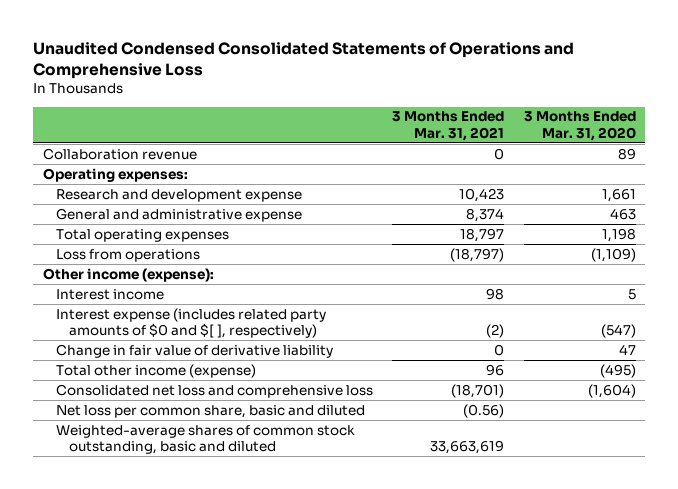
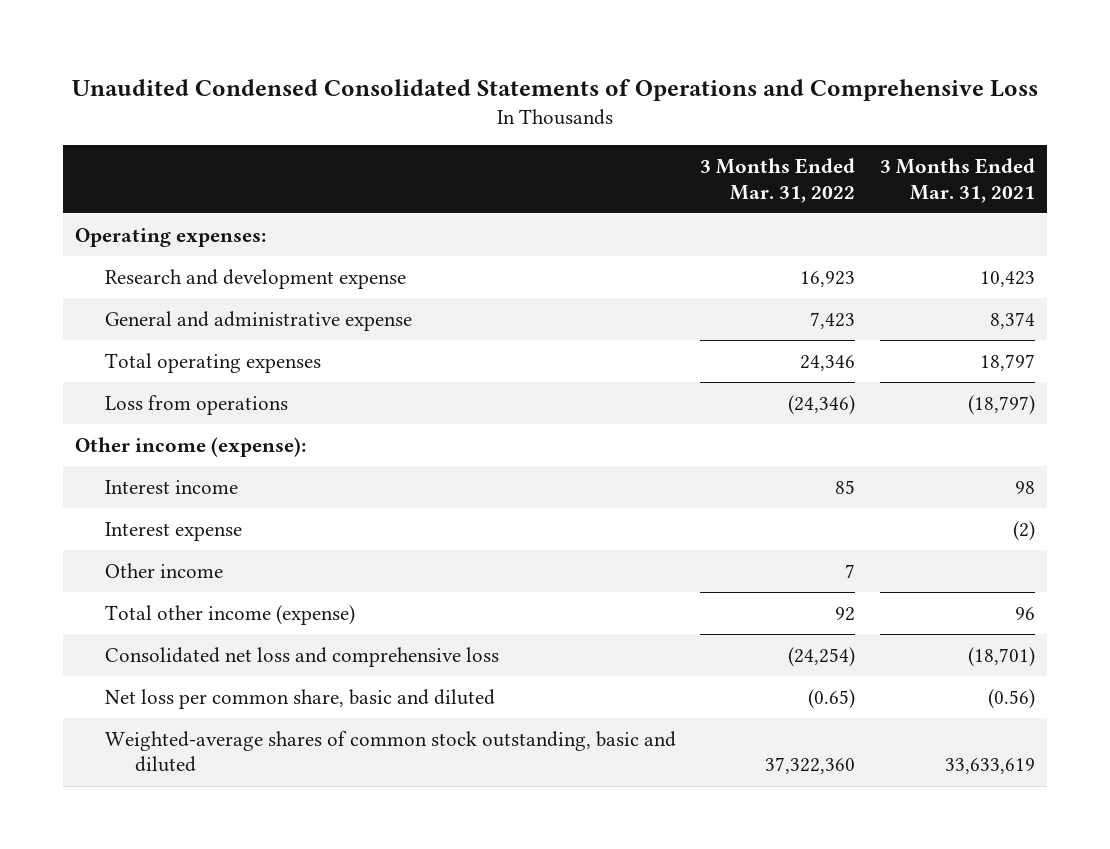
[523,111,636,141] 3 Months Ended Mar. 31, 2020 -> none
none -> [700,158,856,203] 3 Months Ended Mar. 31, 2022
[42,147,197,160] Collaboration revenue -> none
[55,343,333,358] Change in fair value of derivative liability -> none
[55,307,326,339] Interest expense (includes related party amounts of $0 and $[ ], respectively) -> [105,521,243,541] Interest expense
none -> [105,562,224,578] Other income
[430,440,505,455] 33,663,619 -> [944,758,1035,775] 33,633,619

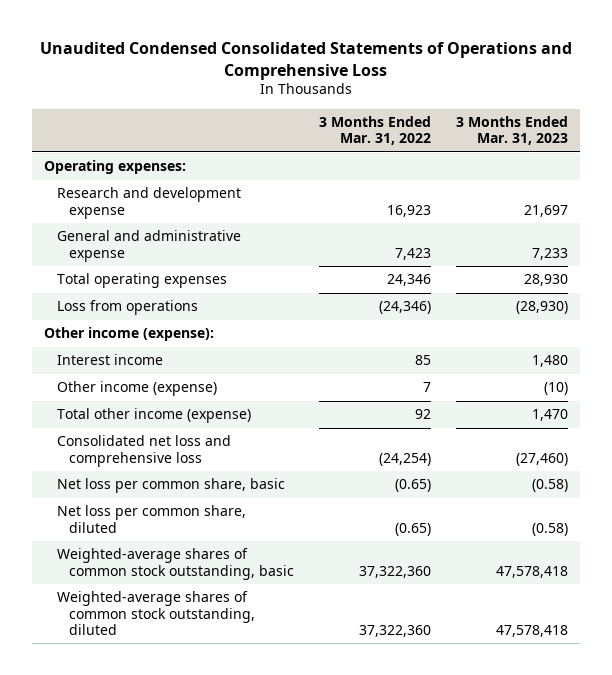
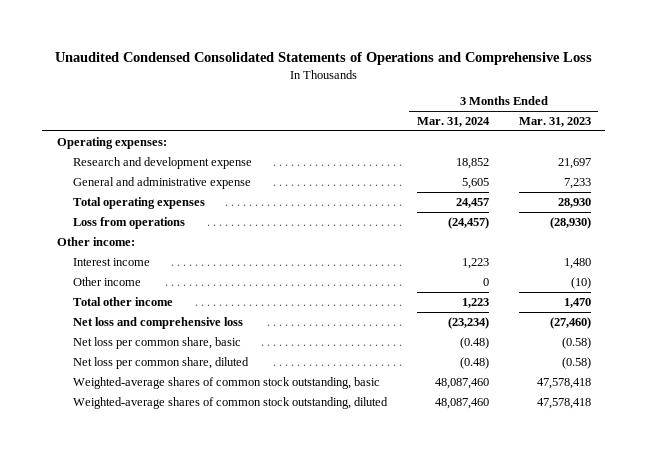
[318,115,431,146] 3 Months Ended Mar. 31, 2022 -> none
none -> [416,116,490,127] Mar. 31, 2024
[44,327,215,342] Other income (expense): -> [56,236,135,246] Other income:
[56,381,217,397] Other income (expense) -> [73,276,142,286] Other income
[56,408,251,424] Total other income (expense) -> [73,296,174,306] Total other income
[56,435,231,467] Consolidated net loss and comprehensive loss -> [73,316,244,329] Net loss and comprehensive loss

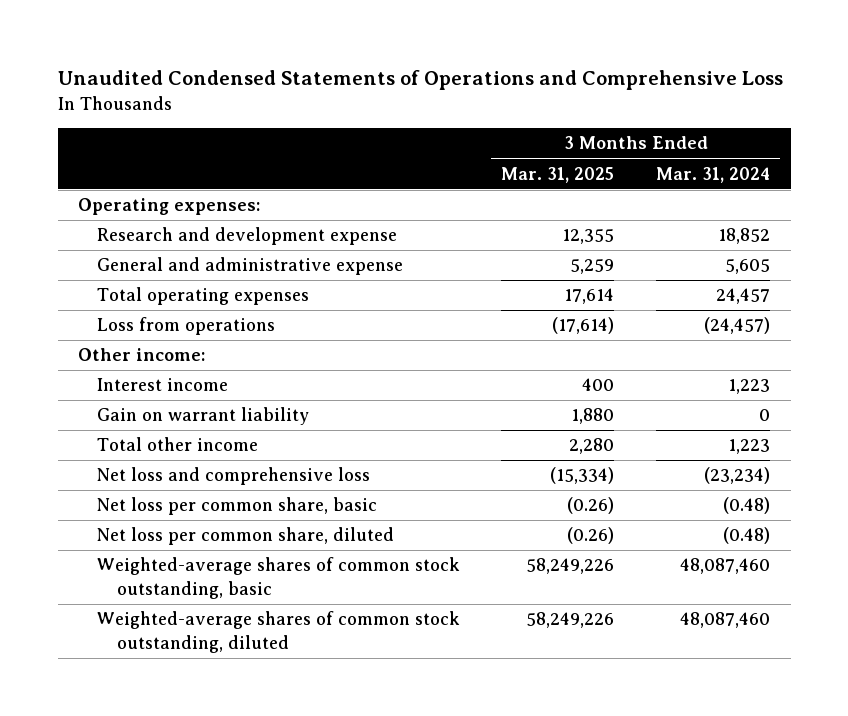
[54,51,592,65] Unaudited Condensed Consolidated Statements of Operations and Comprehensive Loss -> [57,70,783,91] Unaudited Condensed Statements of Operations and Comprehensive Loss
[518,116,591,127] Mar. 31, 2023 -> none
none -> [501,166,615,183] Mar. 31, 2025
[73,276,142,286] Other income -> none
none -> [97,407,310,426] Gain on warrant liability

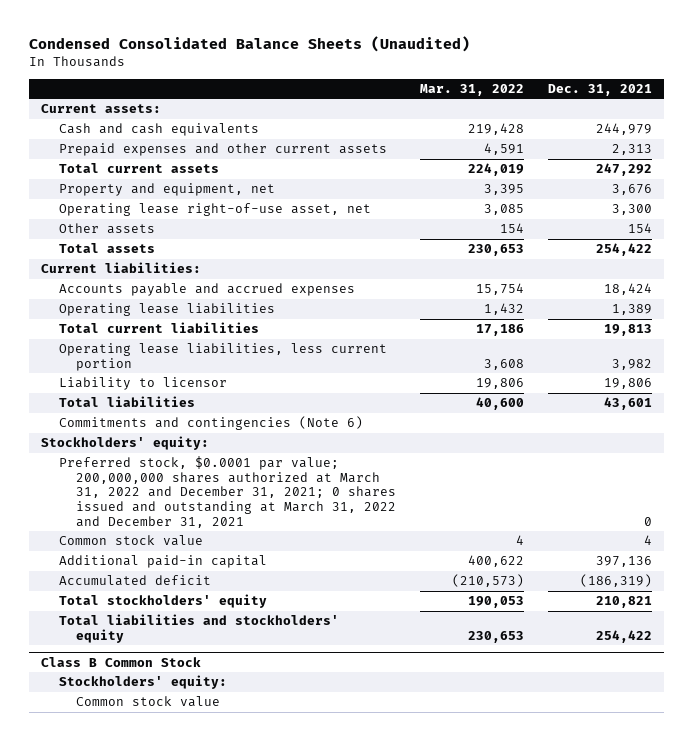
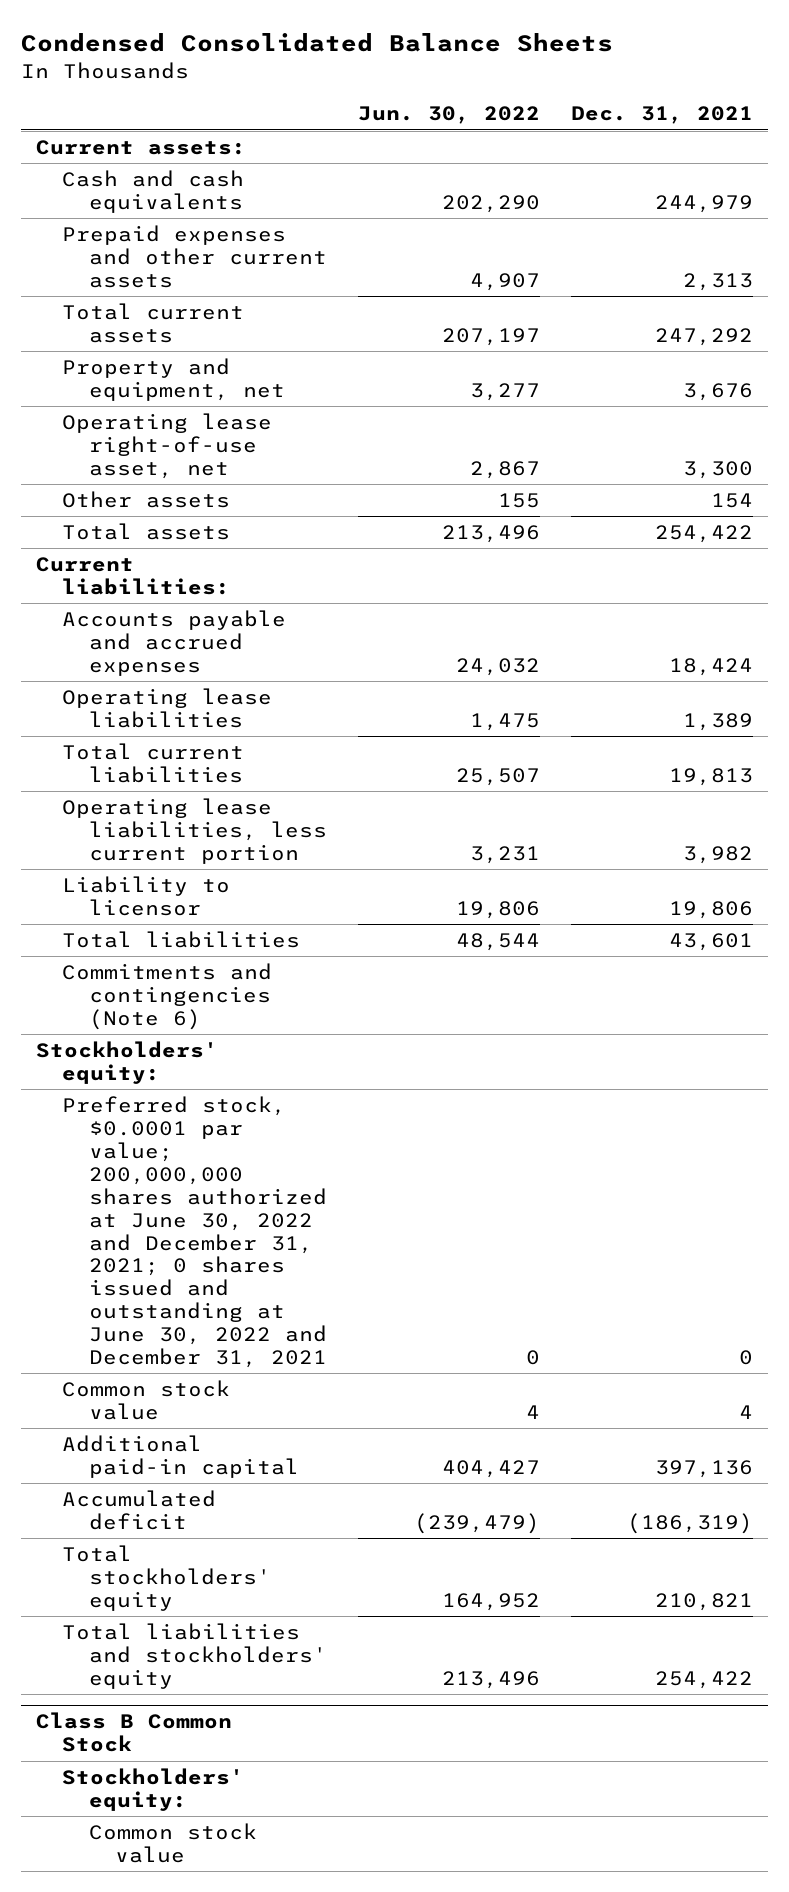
[29,35,471,52] Condensed Consolidated Balance Sheets (Unaudited) -> [20,33,613,53] Condensed Consolidated Balance Sheets
[419,83,524,96] Mar. 31, 2022 -> none
none -> [357,106,540,125] Jun. 30, 2022
[58,456,396,528] Preferred stock, $0.0001 par value; 200,000,000 shares authorized at March 31, 2022 and December 31, 2021; 0 shares issued and outstanding at March 31, 2022 and December 31, 2021 -> [62,1095,327,1369] Preferred stock, $0.0001 par value; 200,000,000 shares authorized at June 30, 2022 and December 31, 2021; 0 shares issued and outstanding at June 30, 2022 and December 31, 2021

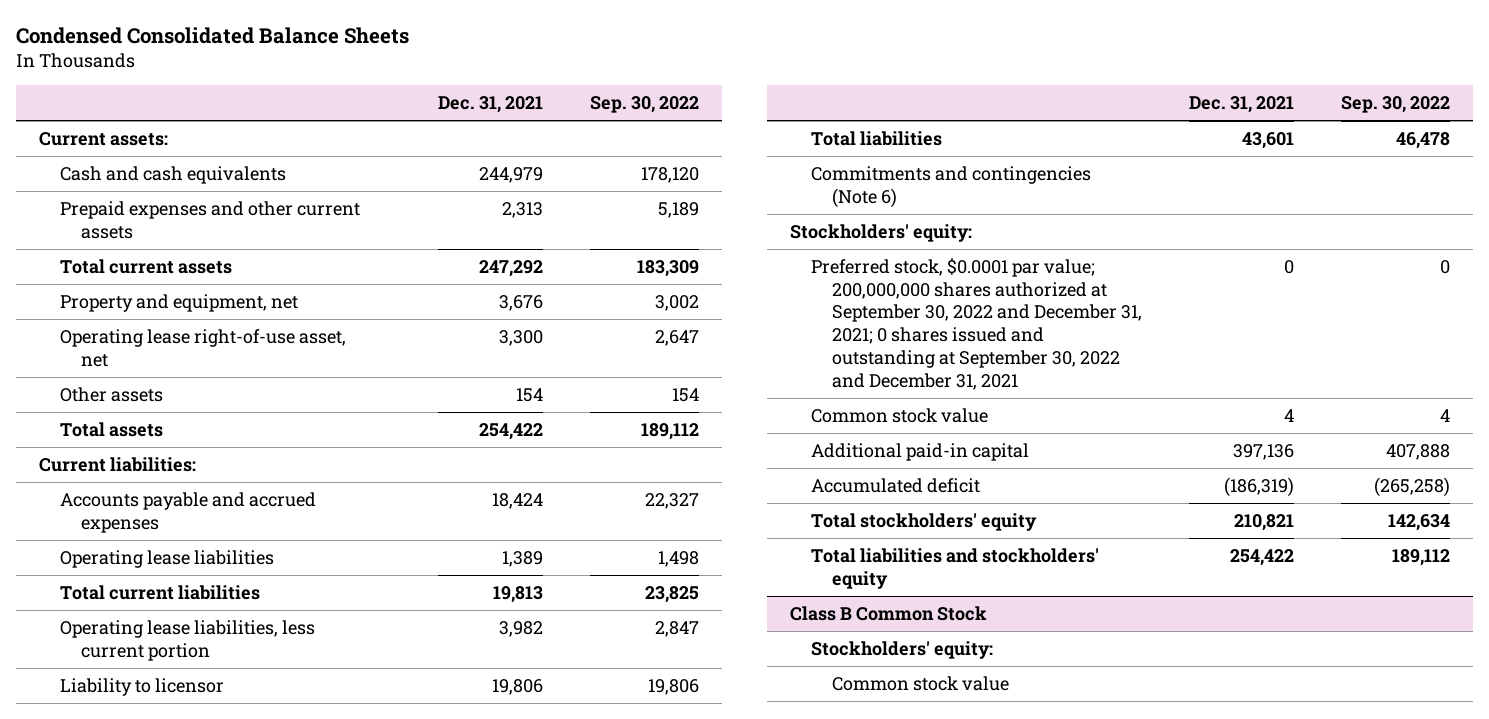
[357,106,540,125] Jun. 30, 2022 -> none
none -> [589,95,699,113] Sep. 30, 2022
[62,1095,327,1369] Preferred stock, $0.0001 par value; 200,000,000 shares authorized at June 30, 2022 and December 31, 2021; 0 shares issued and outstanding at June 30, 2022 and December 31, 2021 -> [811,257,1143,390] Preferred stock, $0.0001 par value; 200,000,000 shares authorized at September 30, 2022 and December 31, 2021; 0 shares issued and outstanding at September 30, 2022 and December 31, 2021

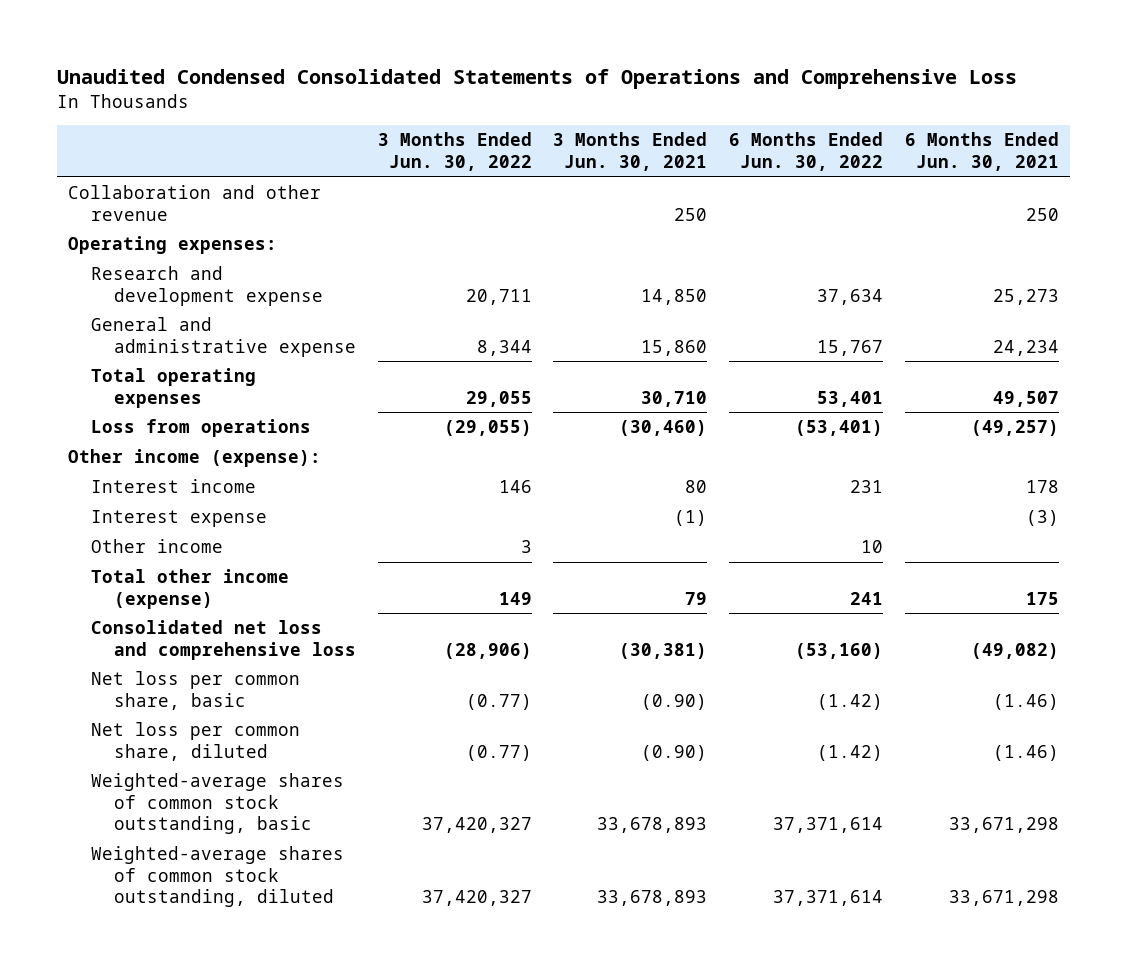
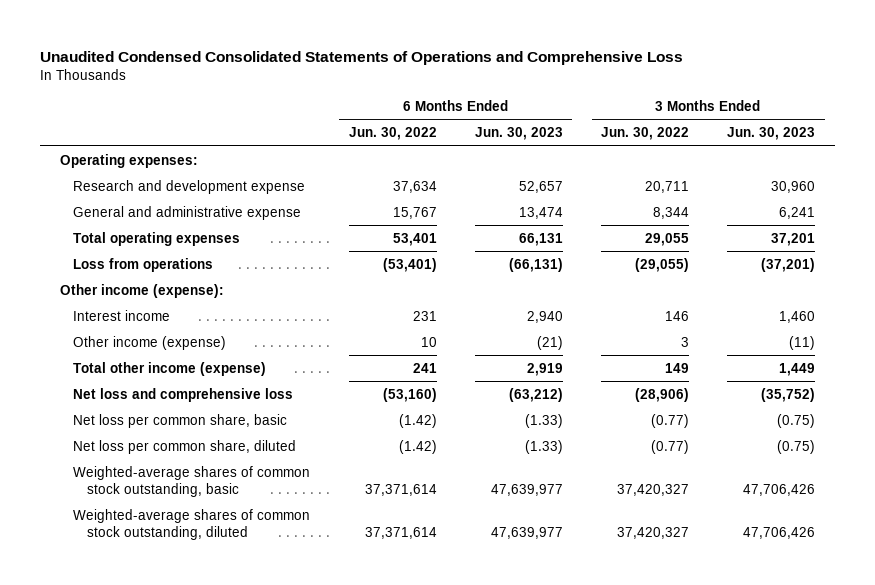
[553,132,708,171] 3 Months Ended Jun. 30, 2021 -> none
[904,132,1059,171] 6 Months Ended Jun. 30, 2021 -> none
none -> [474,127,563,141] Jun. 30, 2023
none -> [727,127,816,141] Jun. 30, 2023
[67,185,321,221] Collaboration and other revenue -> none
[90,510,267,528] Interest expense -> none
[90,539,223,554] Other income -> [73,335,227,350] Other income (expense)
[90,620,356,660] Consolidated net loss and comprehensive loss -> [73,387,294,402] Net loss and comprehensive loss

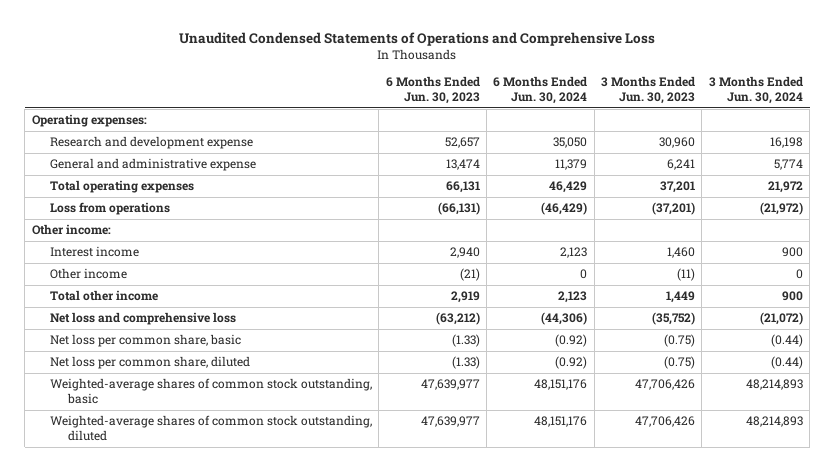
[40,50,684,65] Unaudited Condensed Consolidated Statements of Operations and Comprehensive Loss -> [179,32,656,47] Unaudited Condensed Statements of Operations and Comprehensive Loss
[348,127,437,141] Jun. 30, 2022 -> none
[601,127,690,141] Jun. 30, 2022 -> none
none -> [493,76,588,104] 6 Months Ended Jun. 30, 2024
none -> [708,76,803,104] 3 Months Ended Jun. 30, 2024
[59,283,224,298] Other income (expense): -> [31,224,111,236] Other income:
[73,335,227,350] Other income (expense) -> [49,268,127,280] Other income
[73,361,267,376] Total other income (expense) -> [49,290,158,302] Total other income

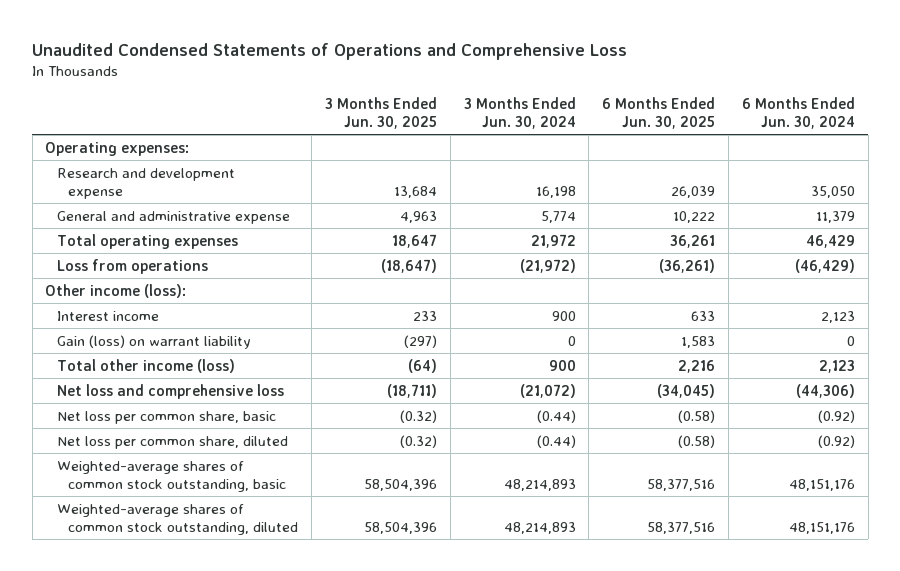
[385,76,480,104] 6 Months Ended Jun. 30, 2023 -> none
[601,76,696,104] 3 Months Ended Jun. 30, 2023 -> none
none -> [325,97,438,130] 3 Months Ended Jun. 30, 2025
none -> [602,97,716,130] 6 Months Ended Jun. 30, 2025
[31,224,111,236] Other income: -> [45,283,187,298] Other income (loss):
[49,268,127,280] Other income -> none
none -> [56,334,251,349] Gain (loss) on warrant liability
[49,290,158,302] Total other income -> [56,358,235,373] Total other income (loss)

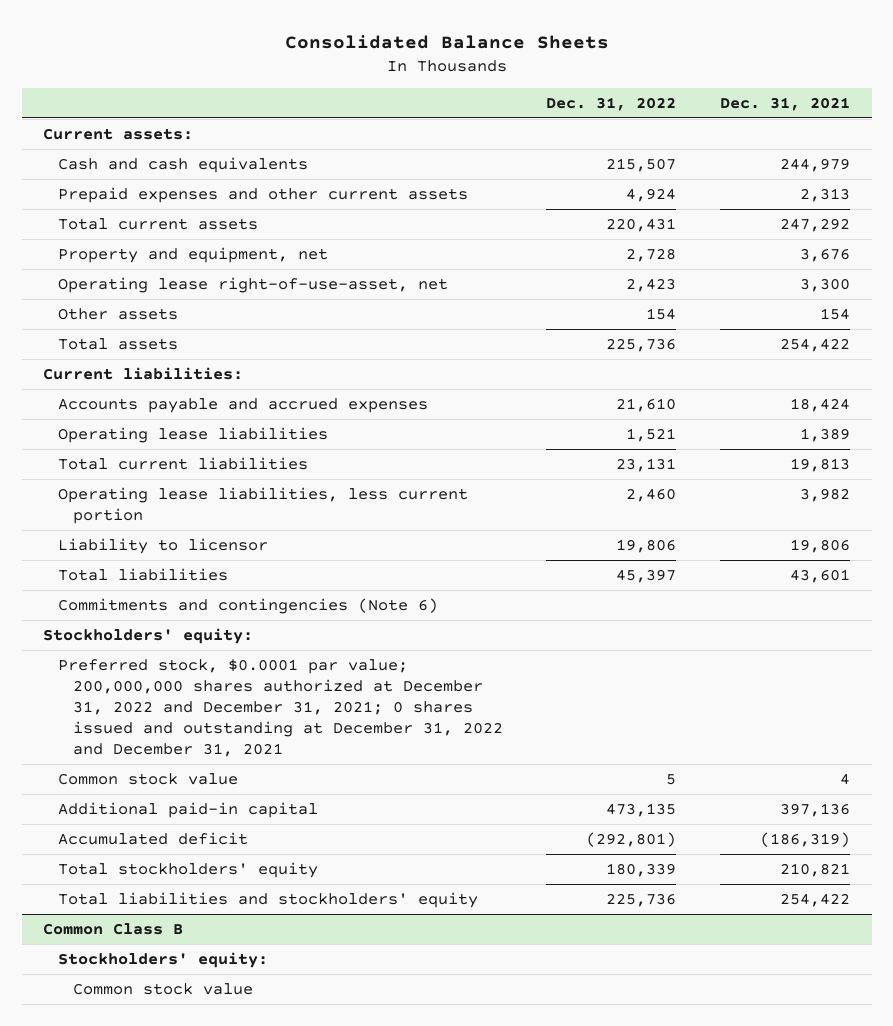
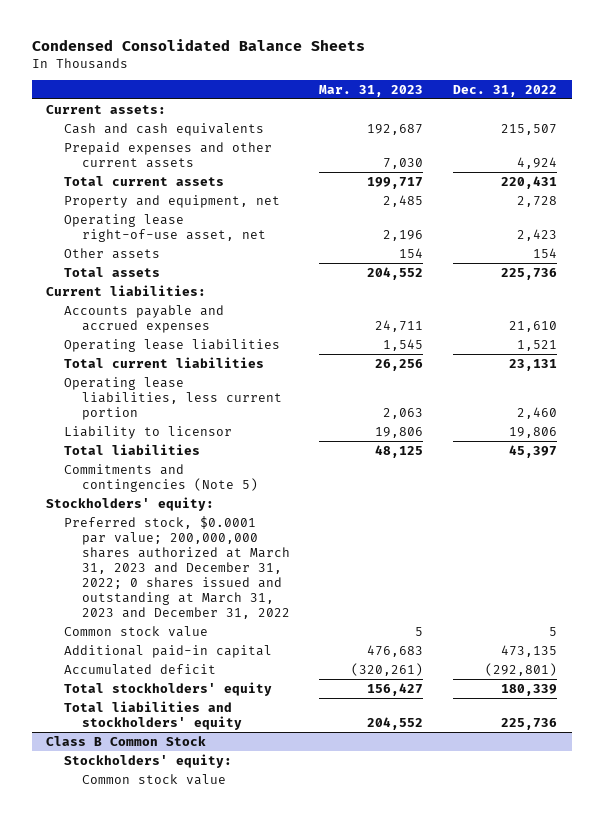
[284,34,609,49] Consolidated Balance Sheets -> [31,38,365,51] Condensed Consolidated Balance Sheets
[719,96,850,111] Dec. 31, 2021 -> none
none -> [319,84,424,97] Mar. 31, 2023
[57,276,448,293] Operating lease right-of-use-asset, net -> [64,213,266,242] Operating lease right-of-use asset, net
[57,597,438,614] Commitments and contingencies (Note 6) -> [64,463,258,492] Commitments and contingencies (Note 5)
[57,658,503,758] Preferred stock, $0.0001 par value; 200,000,000 shares authorized at December 31, 2022 and December 31, 2021; 0 shares issued and outstanding at December 31, 2022 and December 31, 2021 -> [64,515,290,619] Preferred stock, $0.0001 par value; 200,000,000 shares authorized at March 31, 2023 and December 31, 2022; 0 shares issued and outstanding at March 31, 2023 and December 31, 2022
[43,922,184,935] Common Class B -> [46,735,207,746] Class B Common Stock

